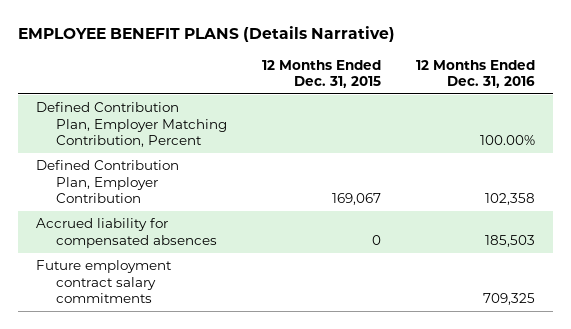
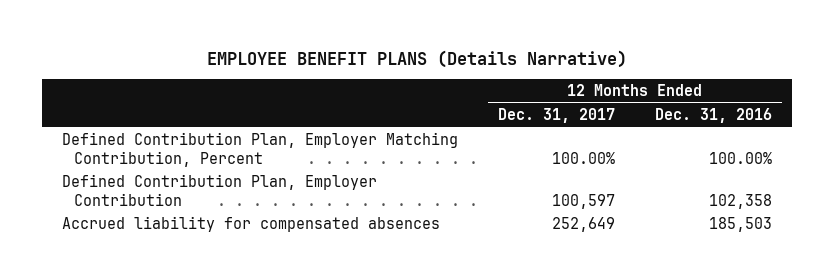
[261,59,381,89] 12 Months Ended Dec. 31, 2015 -> none
none -> [498,107,616,123] Dec. 31, 2017
[35,260,172,304] Future employment contract salary commitments -> none

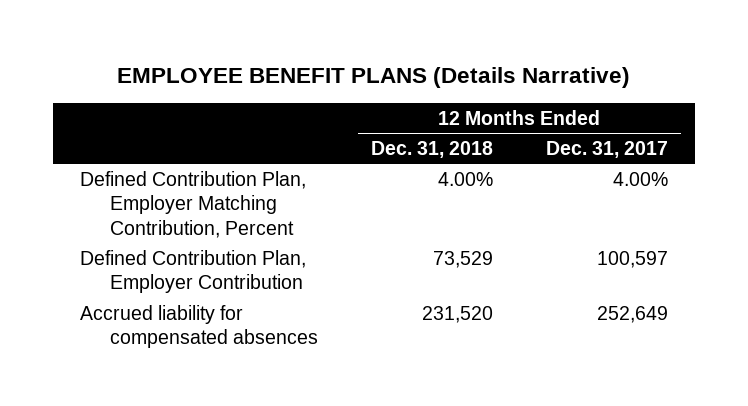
[655,107,773,123] Dec. 31, 2016 -> none
none -> [370,141,493,159] Dec. 31, 2018
[552,151,616,164] 100.00% -> [613,171,669,186] 4.00%

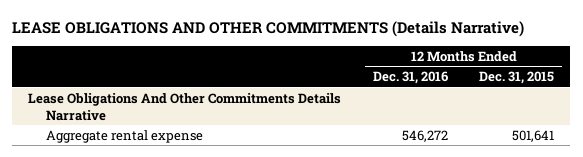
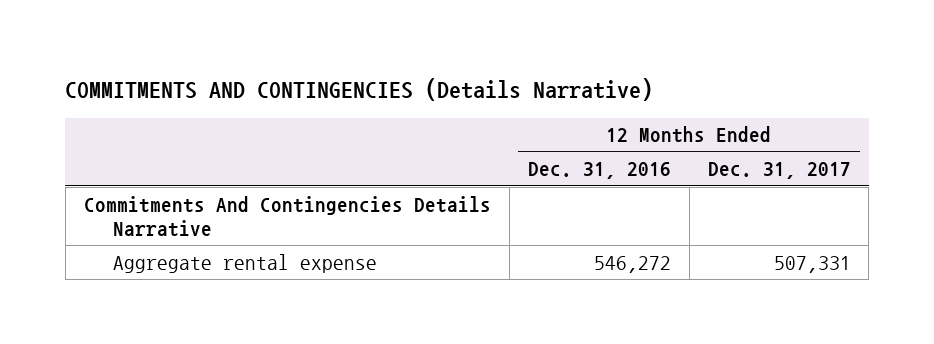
[12,20,525,37] LEASE OBLIGATIONS AND OTHER COMMITMENTS (Details Narrative) -> [65,78,654,102] COMMITMENTS AND CONTINGENCIES (Details Narrative)
[479,71,555,85] Dec. 31, 2015 -> none
none -> [707,162,851,180] Dec. 31, 2017
[28,92,342,121] Lease Obligations And Other Commitments Details Narrative -> [83,195,491,237] Commitments And Contingencies Details Narrative

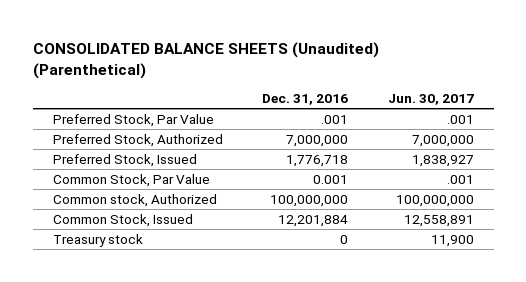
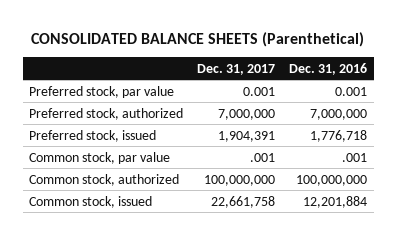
[32,41,379,79] CONSOLIDATED BALANCE SHEETS (Unaudited) (Parenthetical) -> [31,31,365,47] CONSOLIDATED BALANCE SHEETS (Parenthetical)
[387,93,474,105] Jun. 30, 2017 -> none
none -> [197,63,276,75] Dec. 31, 2017
[52,233,143,247] Treasury stock -> none
[52,113,214,127] Preferred Stock, Par Value -> [29,85,175,98] Preferred stock, par value
[321,114,349,124] .001 -> [334,86,367,96] 0.001
[52,133,223,147] Preferred Stock, Authorized -> [29,107,184,120] Preferred stock, authorized
[52,153,197,167] Preferred Stock, Issued -> [29,129,157,142] Preferred stock, issued
[52,173,210,187] Common Stock, Par Value -> [29,151,171,164] Common stock, par value
[313,174,349,184] 0.001 -> [341,152,367,162] .001
[52,193,217,207] Common stock, Authorized -> [29,173,180,186] Common stock, authorized
[52,213,193,227] Common Stock, Issued -> [29,195,153,208] Common stock, issued

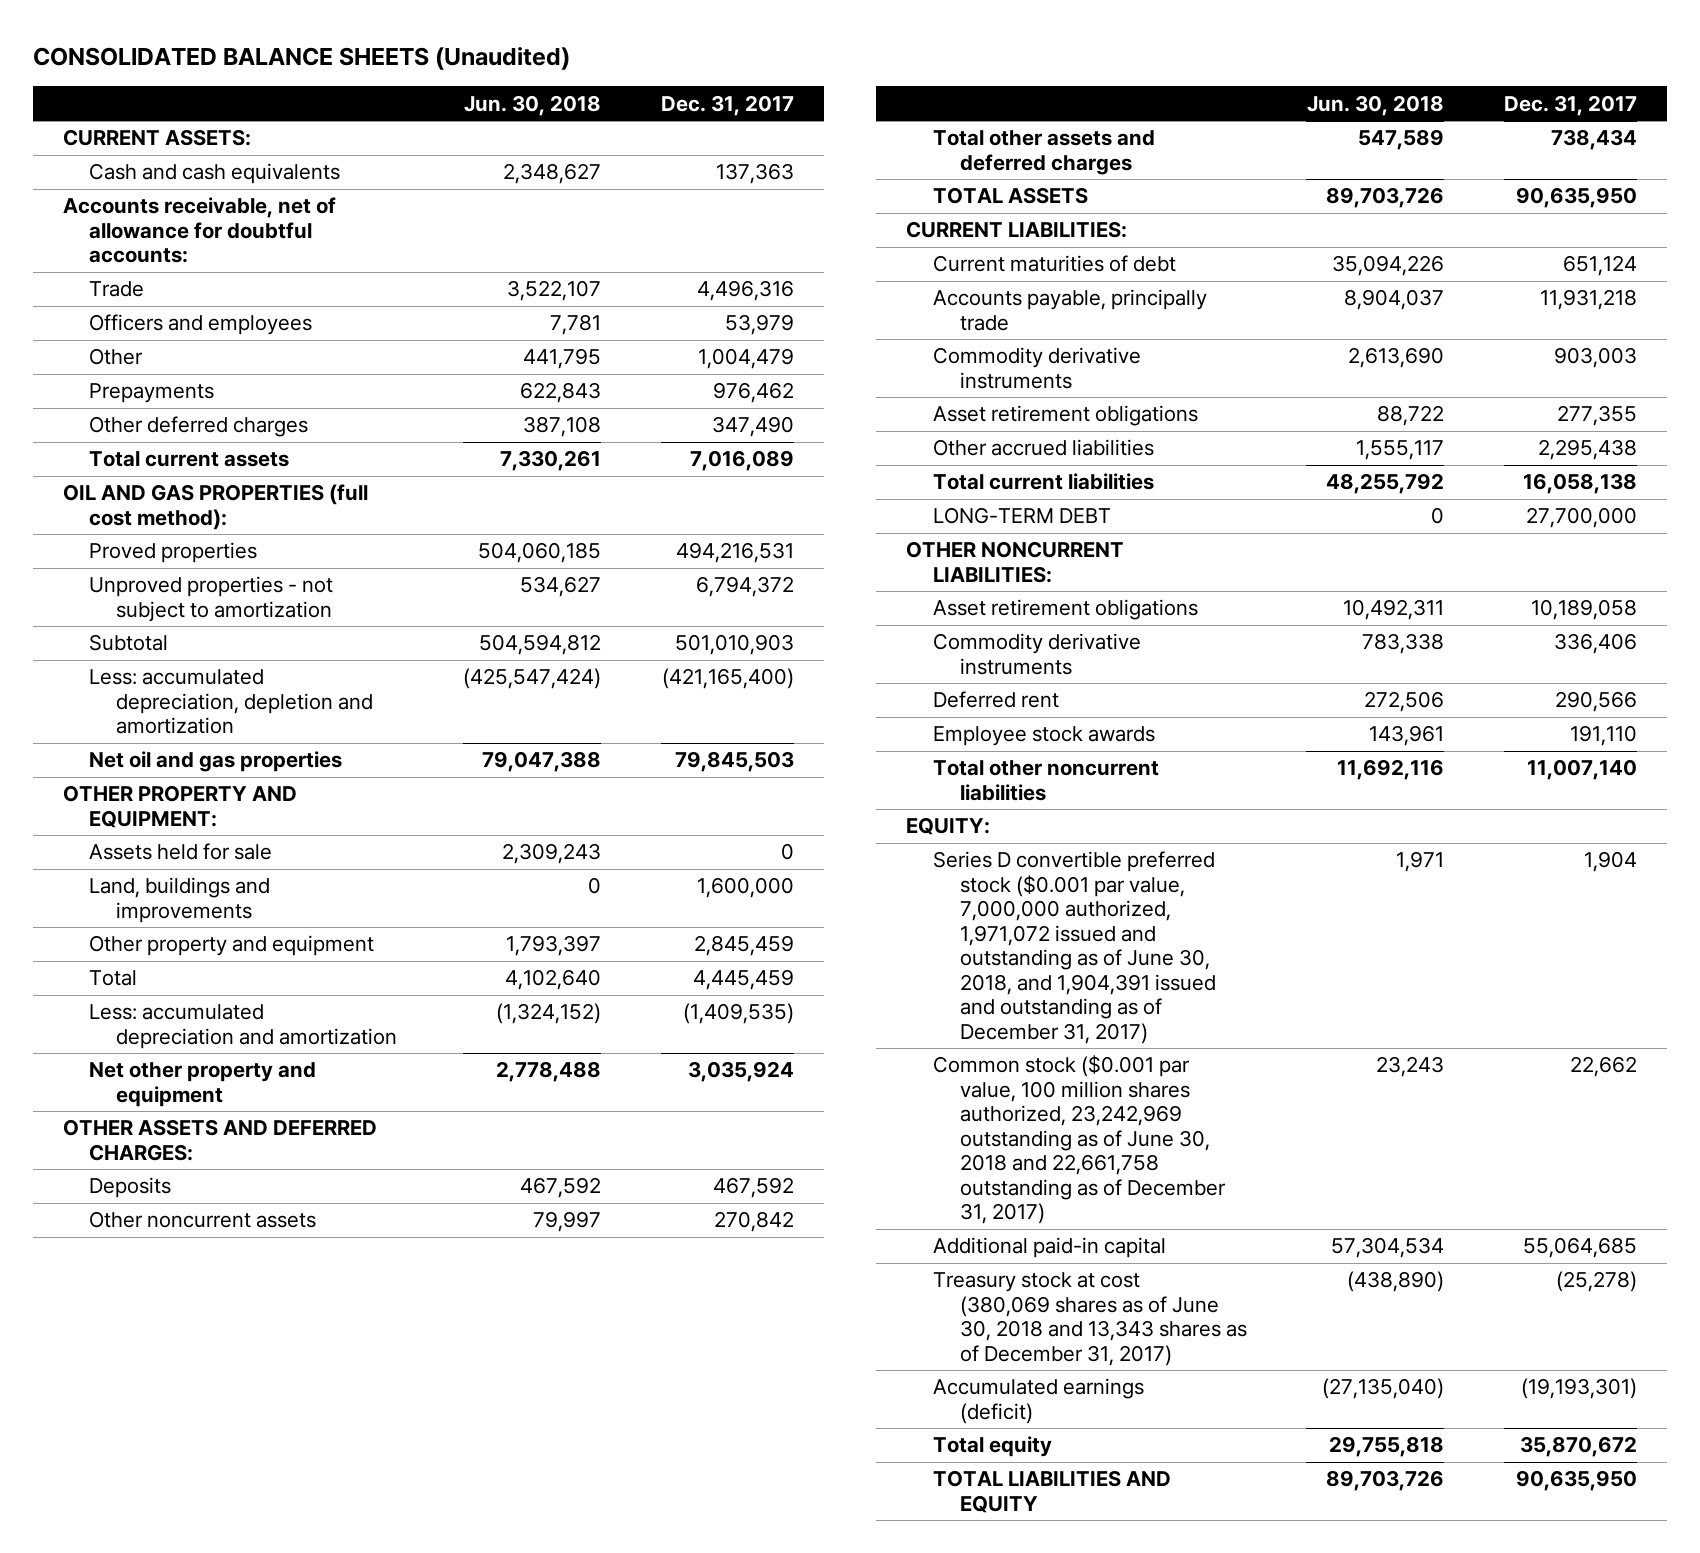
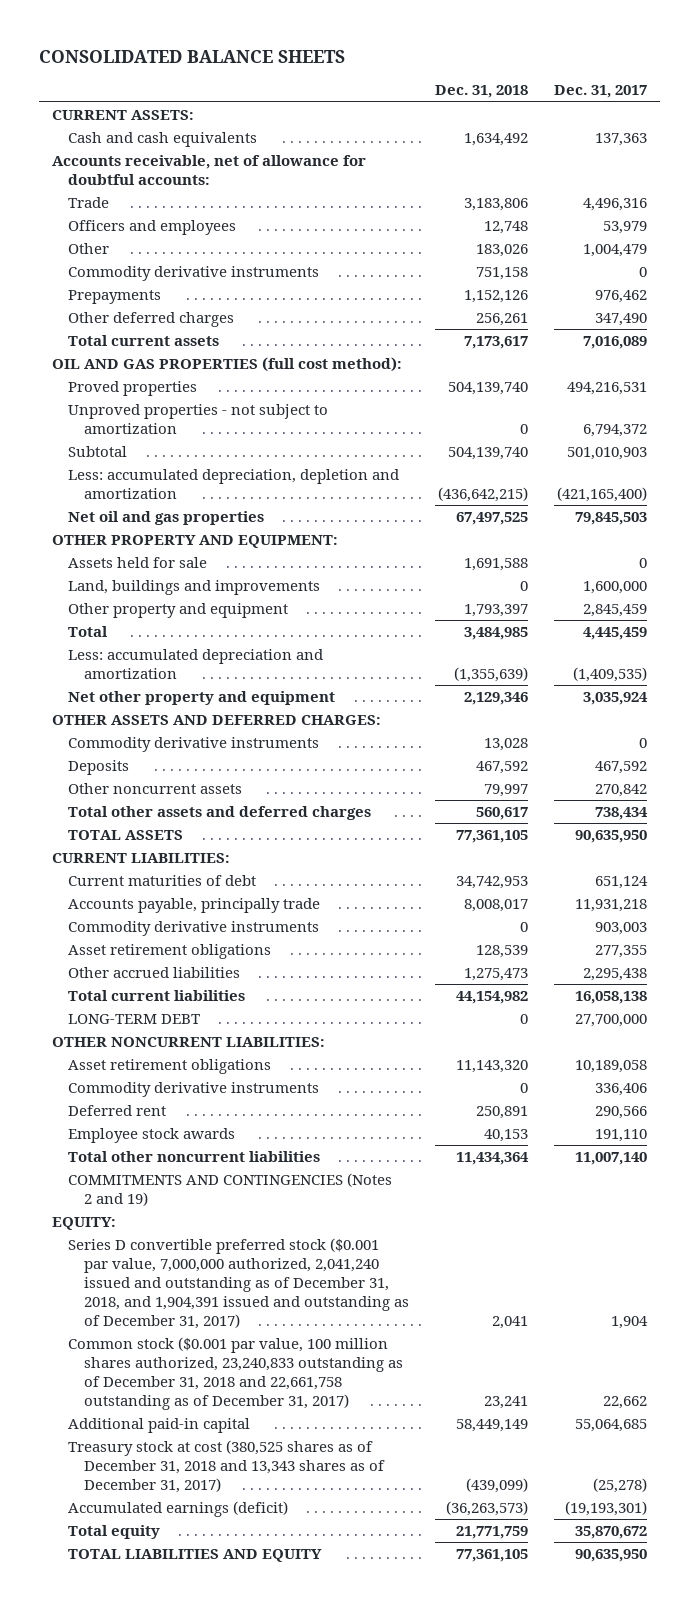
[32,47,570,71] CONSOLIDATED BALANCE SHEETS (Unaudited) -> [39,49,346,63] CONSOLIDATED BALANCE SHEETS
[464,94,602,116] Jun. 30, 2018 -> none
none -> [435,85,529,99] Dec. 31, 2018
none -> [68,266,320,282] Commodity derivative instruments
none -> [68,737,320,753] Commodity derivative instruments
none -> [68,1173,393,1207] COMMITMENTS AND CONTINGENCIES (Notes 2 and 19)
[932,851,1216,1044] Series D convertible preferred stock ($0.001 par value, 7,000,000 authorized, 1,971,072 issued and outstanding as of June 30, 2018, and 1,904,391 issued and outstanding as of December 31, 2017) -> [68,1238,409,1330] Series D convertible preferred stock ($0.001 par value, 7,000,000 authorized, 2,041,240 issued and outstanding as of December 31, 2018, and 1,904,391 issued and outstanding as of December 31, 2017)
[932,1055,1226,1225] Common stock ($0.001 par value, 100 million shares authorized, 23,242,969 outstanding as of June 30, 2018 and 22,661,758 outstanding as of December 31, 2017) -> [68,1337,403,1411] Common stock ($0.001 par value, 100 million shares authorized, 23,240,833 outstanding as of December 31, 2018 and 22,661,758 outstanding as of December 31, 2017)
[932,1272,1247,1366] Treasury stock at cost (380,069 shares as of June 30, 2018 and 13,343 shares as of December 31, 2017) -> [68,1440,385,1494] Treasury stock at cost (380,525 shares as of December 31, 2018 and 13,343 shares as of December 31, 2017)

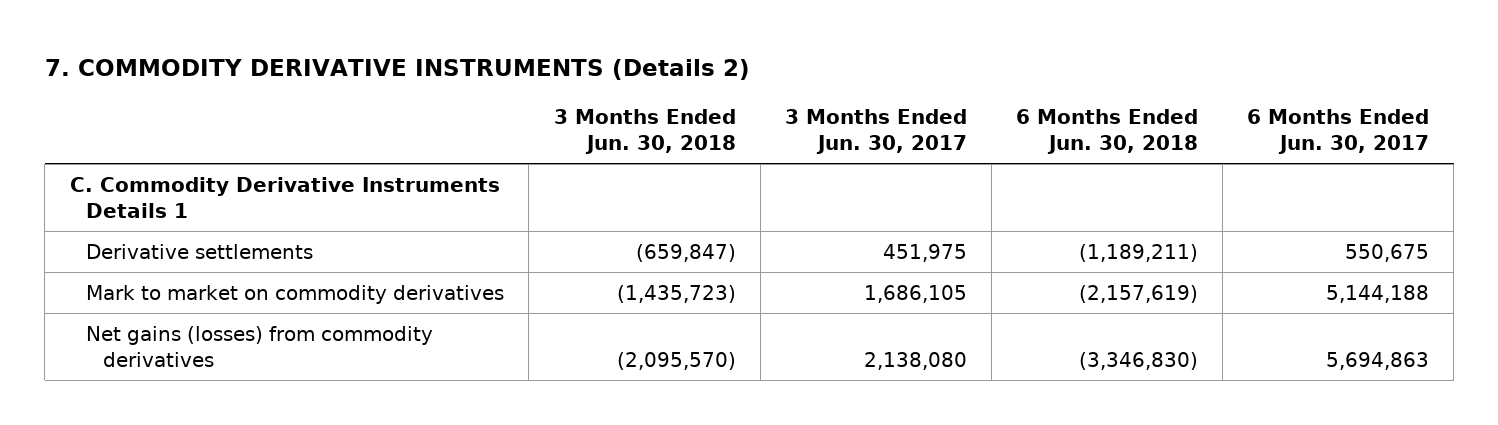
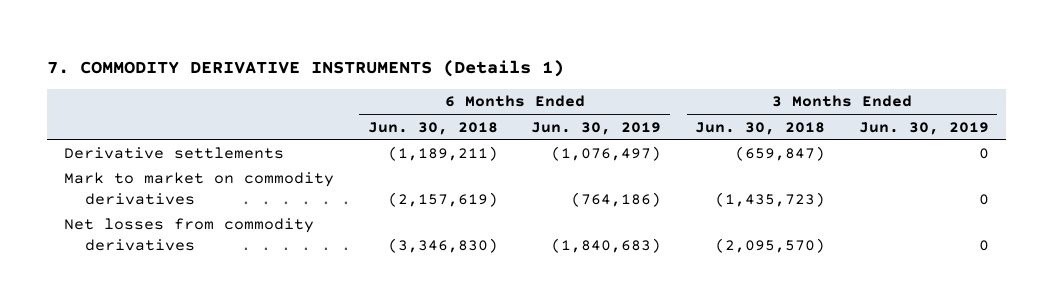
[44,59,750,81] 7. COMMODITY DERIVATIVE INSTRUMENTS (Details 2) -> [47,59,565,77] 7. COMMODITY DERIVATIVE INSTRUMENTS (Details 1)
[784,109,967,154] 3 Months Ended Jun. 30, 2017 -> none
[1246,109,1429,154] 6 Months Ended Jun. 30, 2017 -> none
none -> [531,121,662,135] Jun. 30, 2019
none -> [858,121,989,135] Jun. 30, 2019
[69,177,500,218] C. Commodity Derivative Instruments Details 1 -> none
[86,326,434,367] Net gains (losses) from commodity derivatives -> [63,218,314,251] Net losses from commodity derivatives

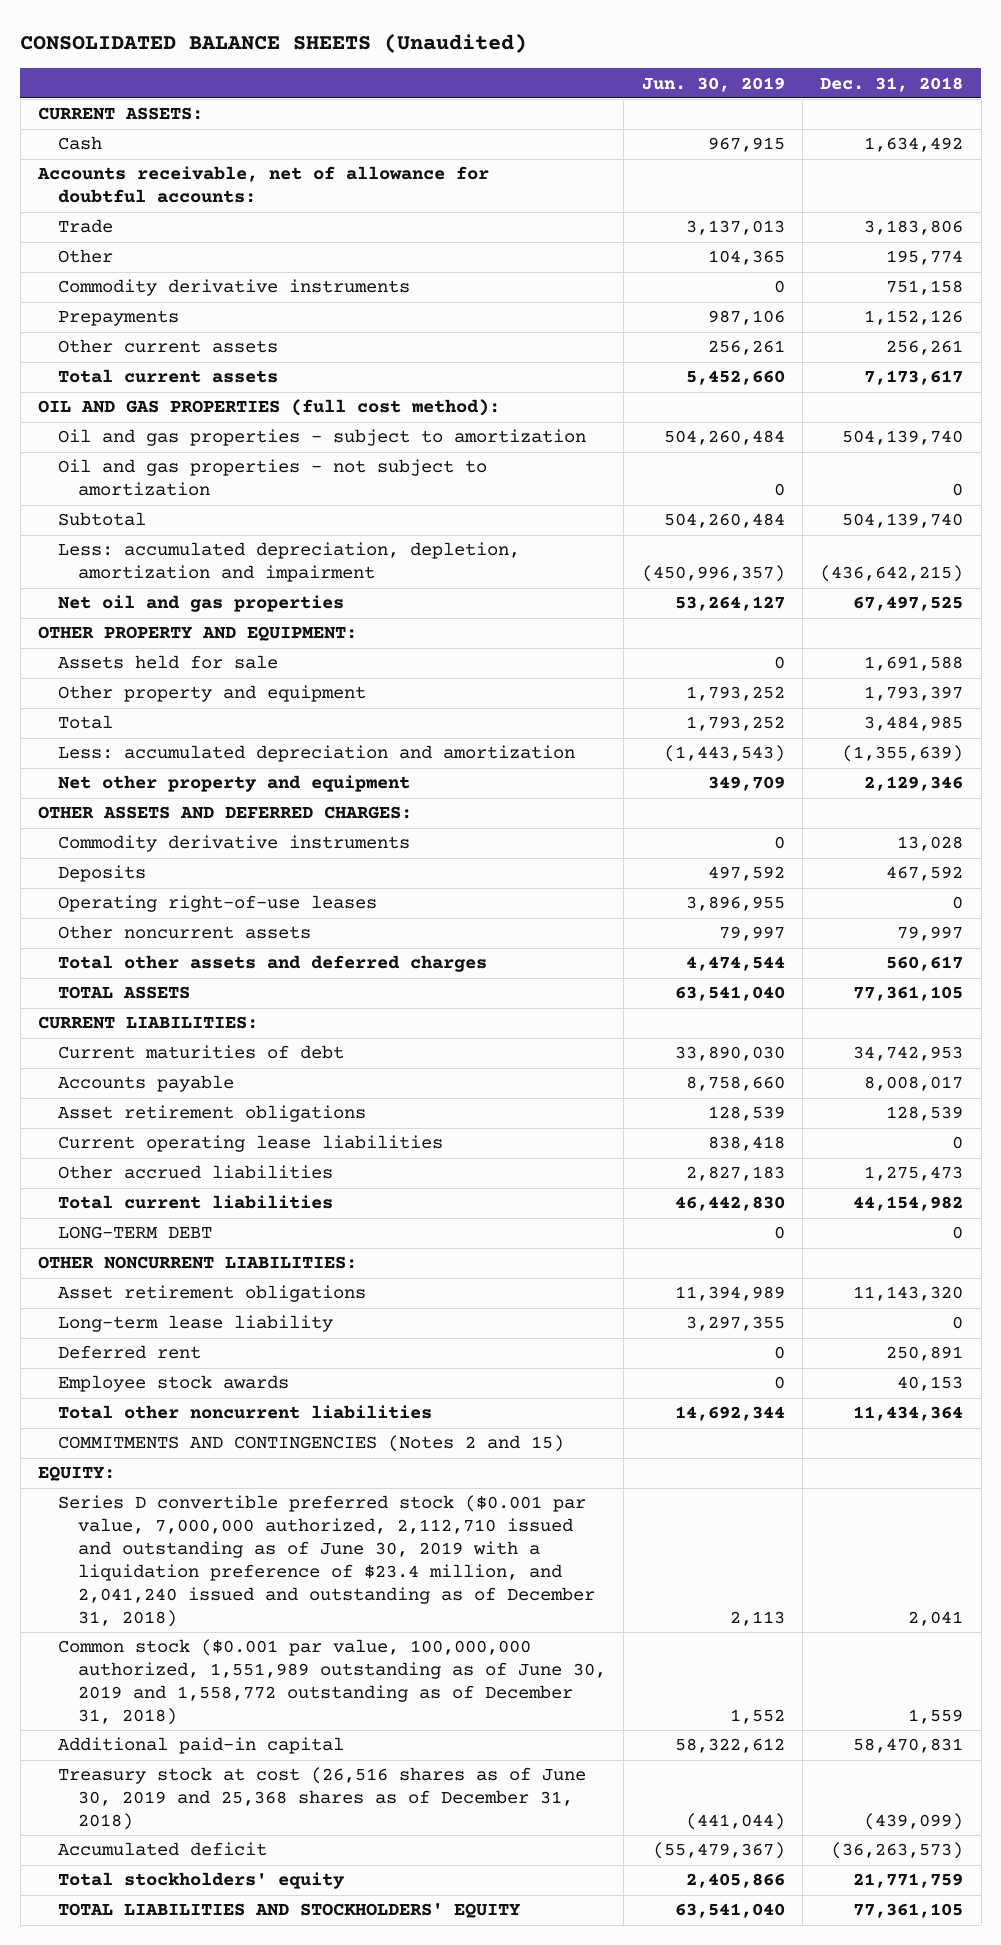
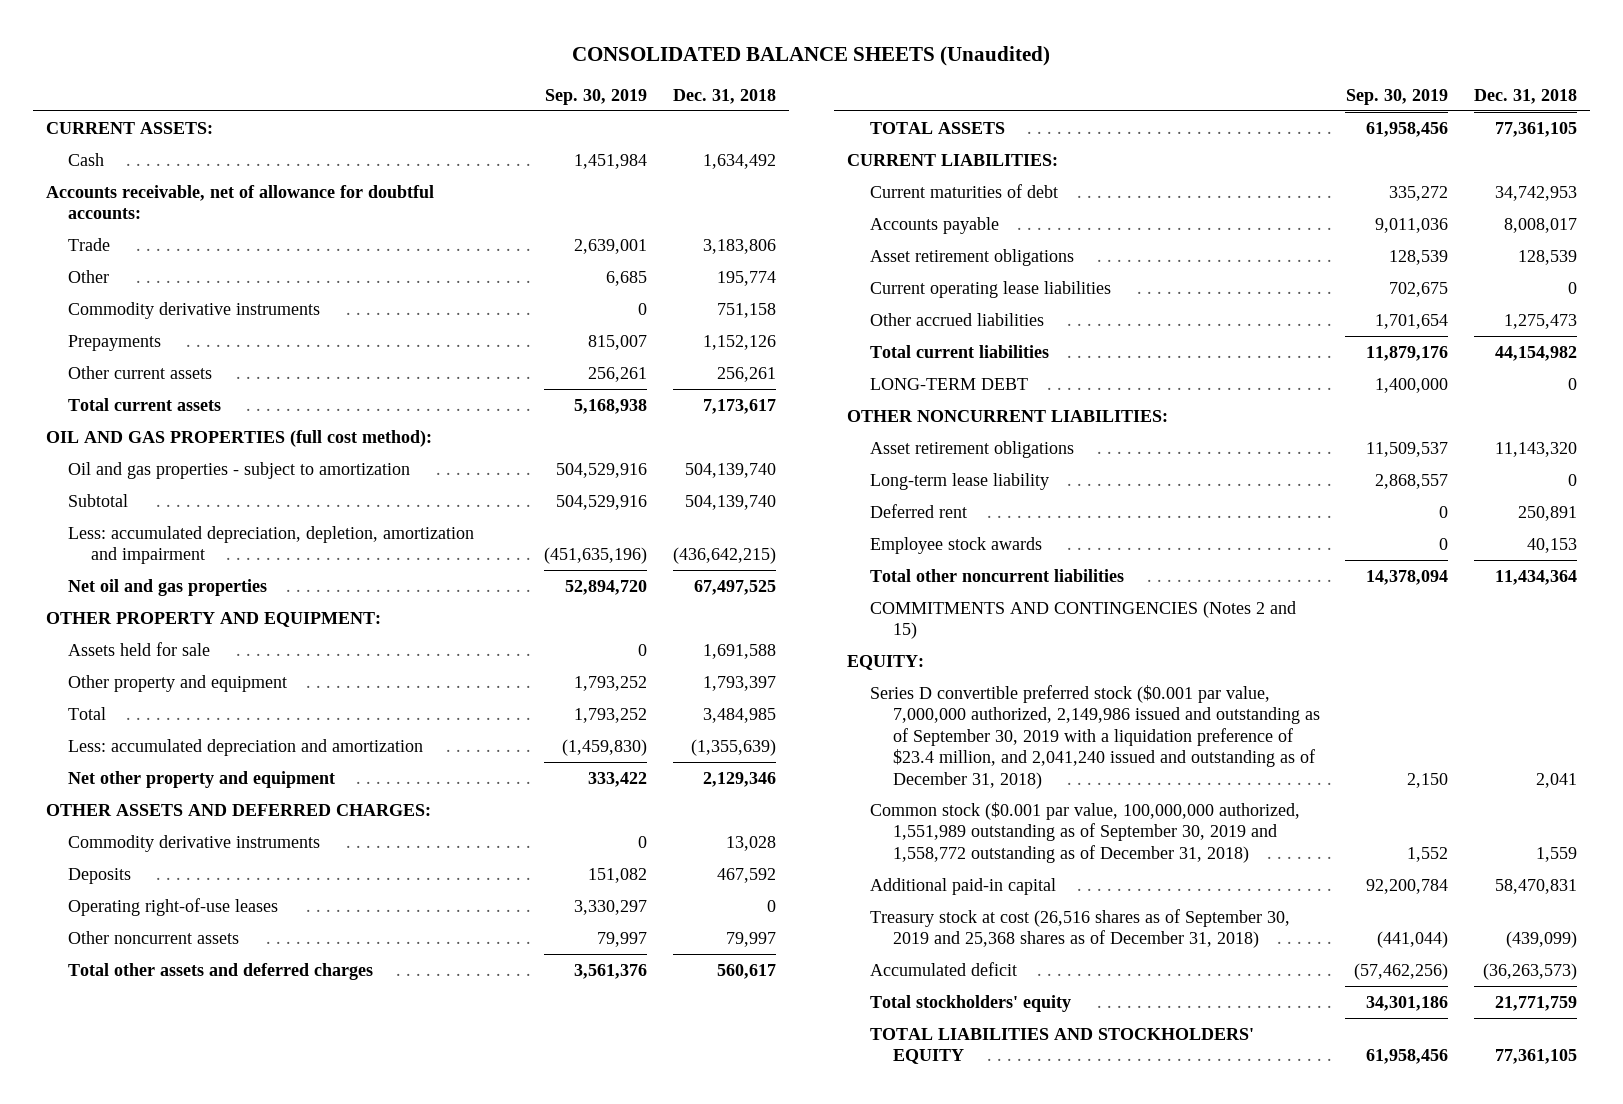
[641,76,785,92] Jun. 30, 2019 -> none
none -> [544,88,647,105] Sep. 30, 2019
[57,459,487,497] Oil and gas properties - not subject to amortization -> none
[57,1495,595,1627] Series D convertible preferred stock ($0.001 par value, 7,000,000 authorized, 2,112,710 issued and outstanding as of June 30, 2019 with a liquidation preference of $23.4 million, and 2,041,240 issued and outstanding as of December 31, 2018) -> [869,684,1320,789] Series D convertible preferred stock ($0.001 par value, 7,000,000 authorized, 2,149,986 issued and outstanding as of September 30, 2019 with a liquidation preference of $23.4 million, and 2,041,240 issued and outstanding as of December 31, 2018)
[57,1639,606,1726] Common stock ($0.001 par value, 100,000,000 authorized, 1,551,989 outstanding as of June 30, 2019 and 1,558,772 outstanding as of December 31, 2018) -> [869,801,1300,863] Common stock ($0.001 par value, 100,000,000 authorized, 1,551,989 outstanding as of September 30, 2019 and 1,558,772 outstanding as of December 31, 2018)
[57,1767,586,1831] Treasury stock at cost (26,516 shares as of June 30, 2019 and 25,368 shares as of December 31, 2018) -> [869,908,1290,949] Treasury stock at cost (26,516 shares as of September 30, 2019 and 25,368 shares as of December 31, 2018)

